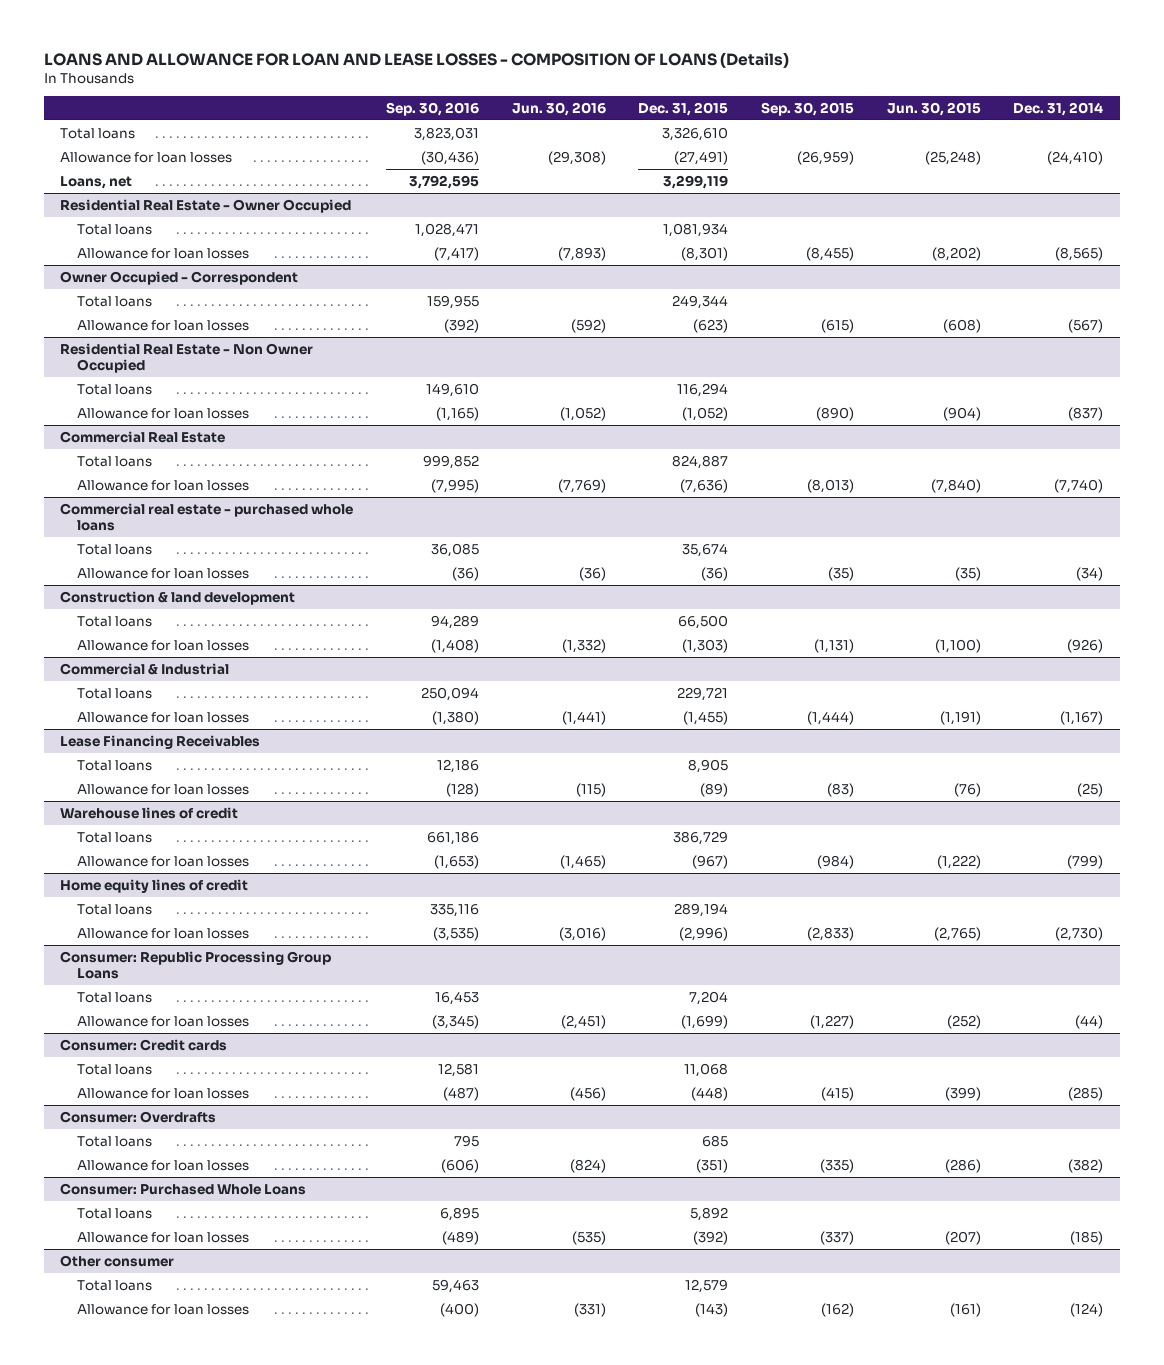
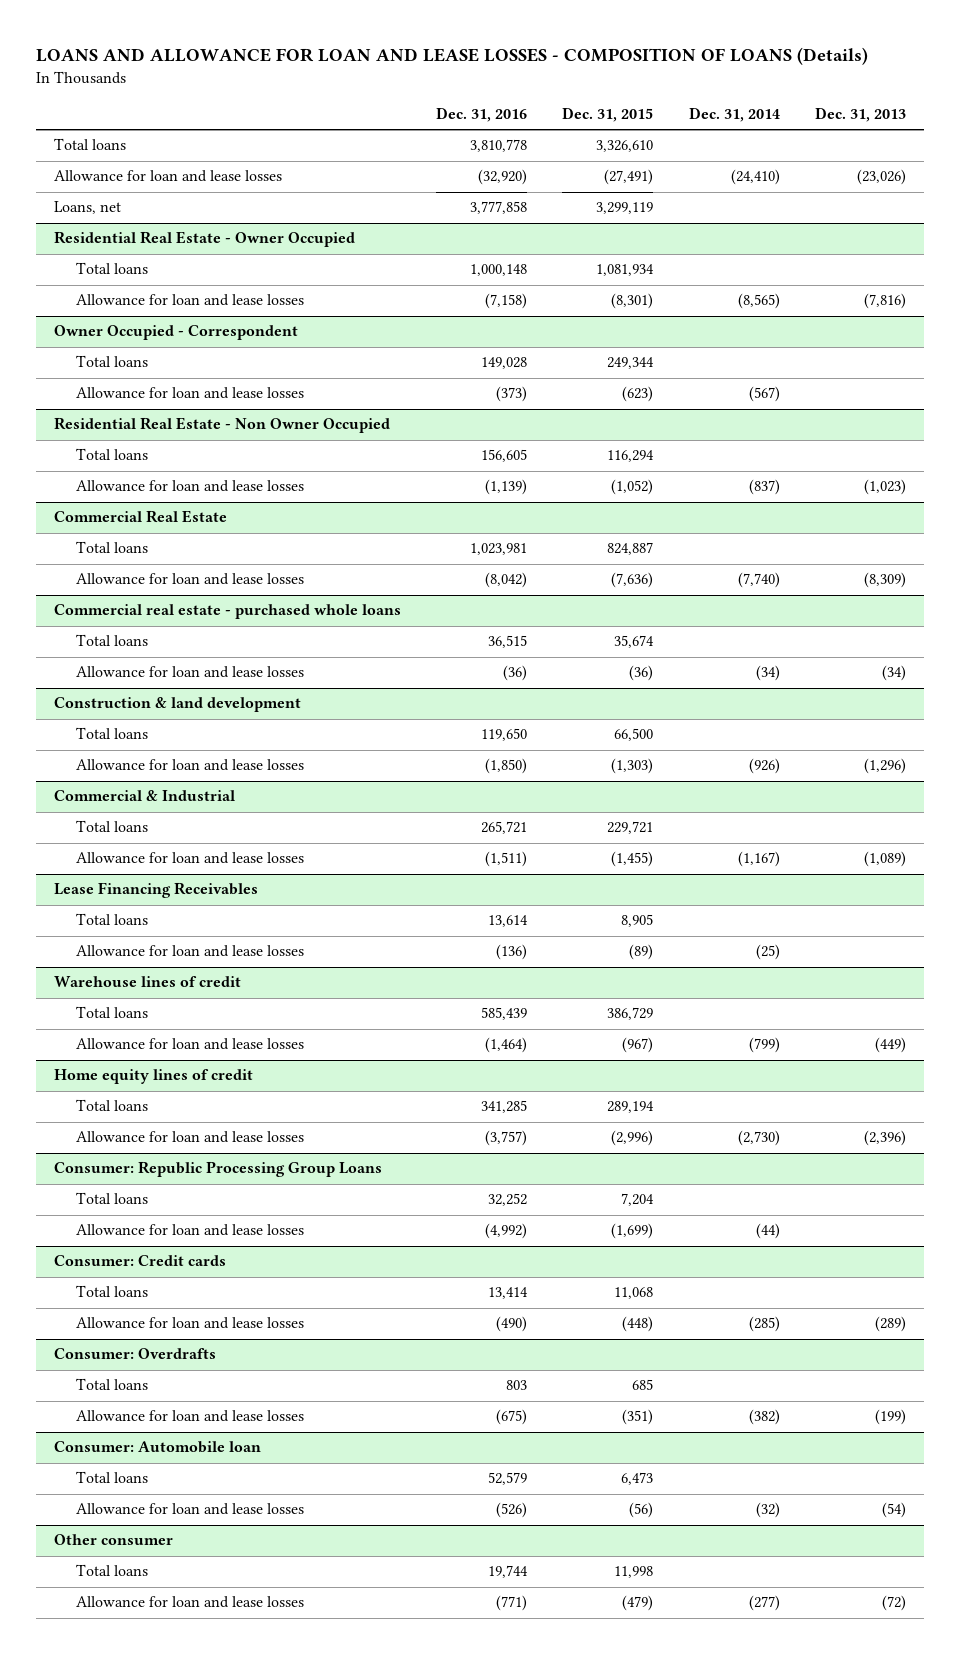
[385,101,479,116] Sep. 30, 2016 -> none
[511,101,606,116] Jun. 30, 2016 -> none
[761,101,855,116] Sep. 30, 2015 -> none
[886,101,981,116] Jun. 30, 2015 -> none
none -> [436,107,528,123] Dec. 31, 2016
none -> [815,107,907,123] Dec. 31, 2013
[60,151,233,163] Allowance for loan losses -> [53,170,282,183] Allowance for loan and lease losses
[76,247,249,259] Allowance for loan losses -> [76,294,305,307] Allowance for loan and lease losses
[76,319,249,331] Allowance for loan losses -> [76,387,305,400] Allowance for loan and lease losses
[76,407,249,419] Allowance for loan losses -> [76,480,305,493] Allowance for loan and lease losses
[76,479,249,491] Allowance for loan losses -> [76,573,305,586] Allowance for loan and lease losses
[76,567,249,579] Allowance for loan losses -> [76,666,305,679] Allowance for loan and lease losses
[76,639,249,651] Allowance for loan losses -> [76,759,305,772] Allowance for loan and lease losses
[76,711,249,723] Allowance for loan losses -> [76,852,305,865] Allowance for loan and lease losses
[76,783,249,795] Allowance for loan losses -> [76,945,305,958] Allowance for loan and lease losses
[76,855,249,867] Allowance for loan losses -> [76,1038,305,1051] Allowance for loan and lease losses
[76,927,249,939] Allowance for loan losses -> [76,1131,305,1144] Allowance for loan and lease losses
[76,1015,249,1027] Allowance for loan losses -> [76,1224,305,1237] Allowance for loan and lease losses
[76,1087,249,1099] Allowance for loan losses -> [76,1317,305,1330] Allowance for loan and lease losses
[60,1182,307,1195] Consumer: Purchased Whole Loans -> none
[76,1159,249,1171] Allowance for loan losses -> [76,1410,305,1423] Allowance for loan and lease losses
none -> [53,1441,261,1454] Consumer: Automobile loan
[690,1206,729,1221] 5,892 -> [621,1472,654,1486] 6,473
[76,1231,249,1243] Allowance for loan losses -> [76,1503,305,1516] Allowance for loan and lease losses
[693,1230,729,1245] (392) -> [629,1502,654,1519] (56)
[1070,1230,1104,1245] (185) -> [755,1502,780,1519] (32)
[685,1278,729,1293] 12,579 -> [614,1566,654,1579] 11,998
[76,1303,249,1315] Allowance for loan losses -> [76,1596,305,1609] Allowance for loan and lease losses
[695,1302,729,1317] (143) -> [622,1595,654,1612] (479)
[1070,1302,1104,1317] (124) -> [748,1595,780,1612] (277)

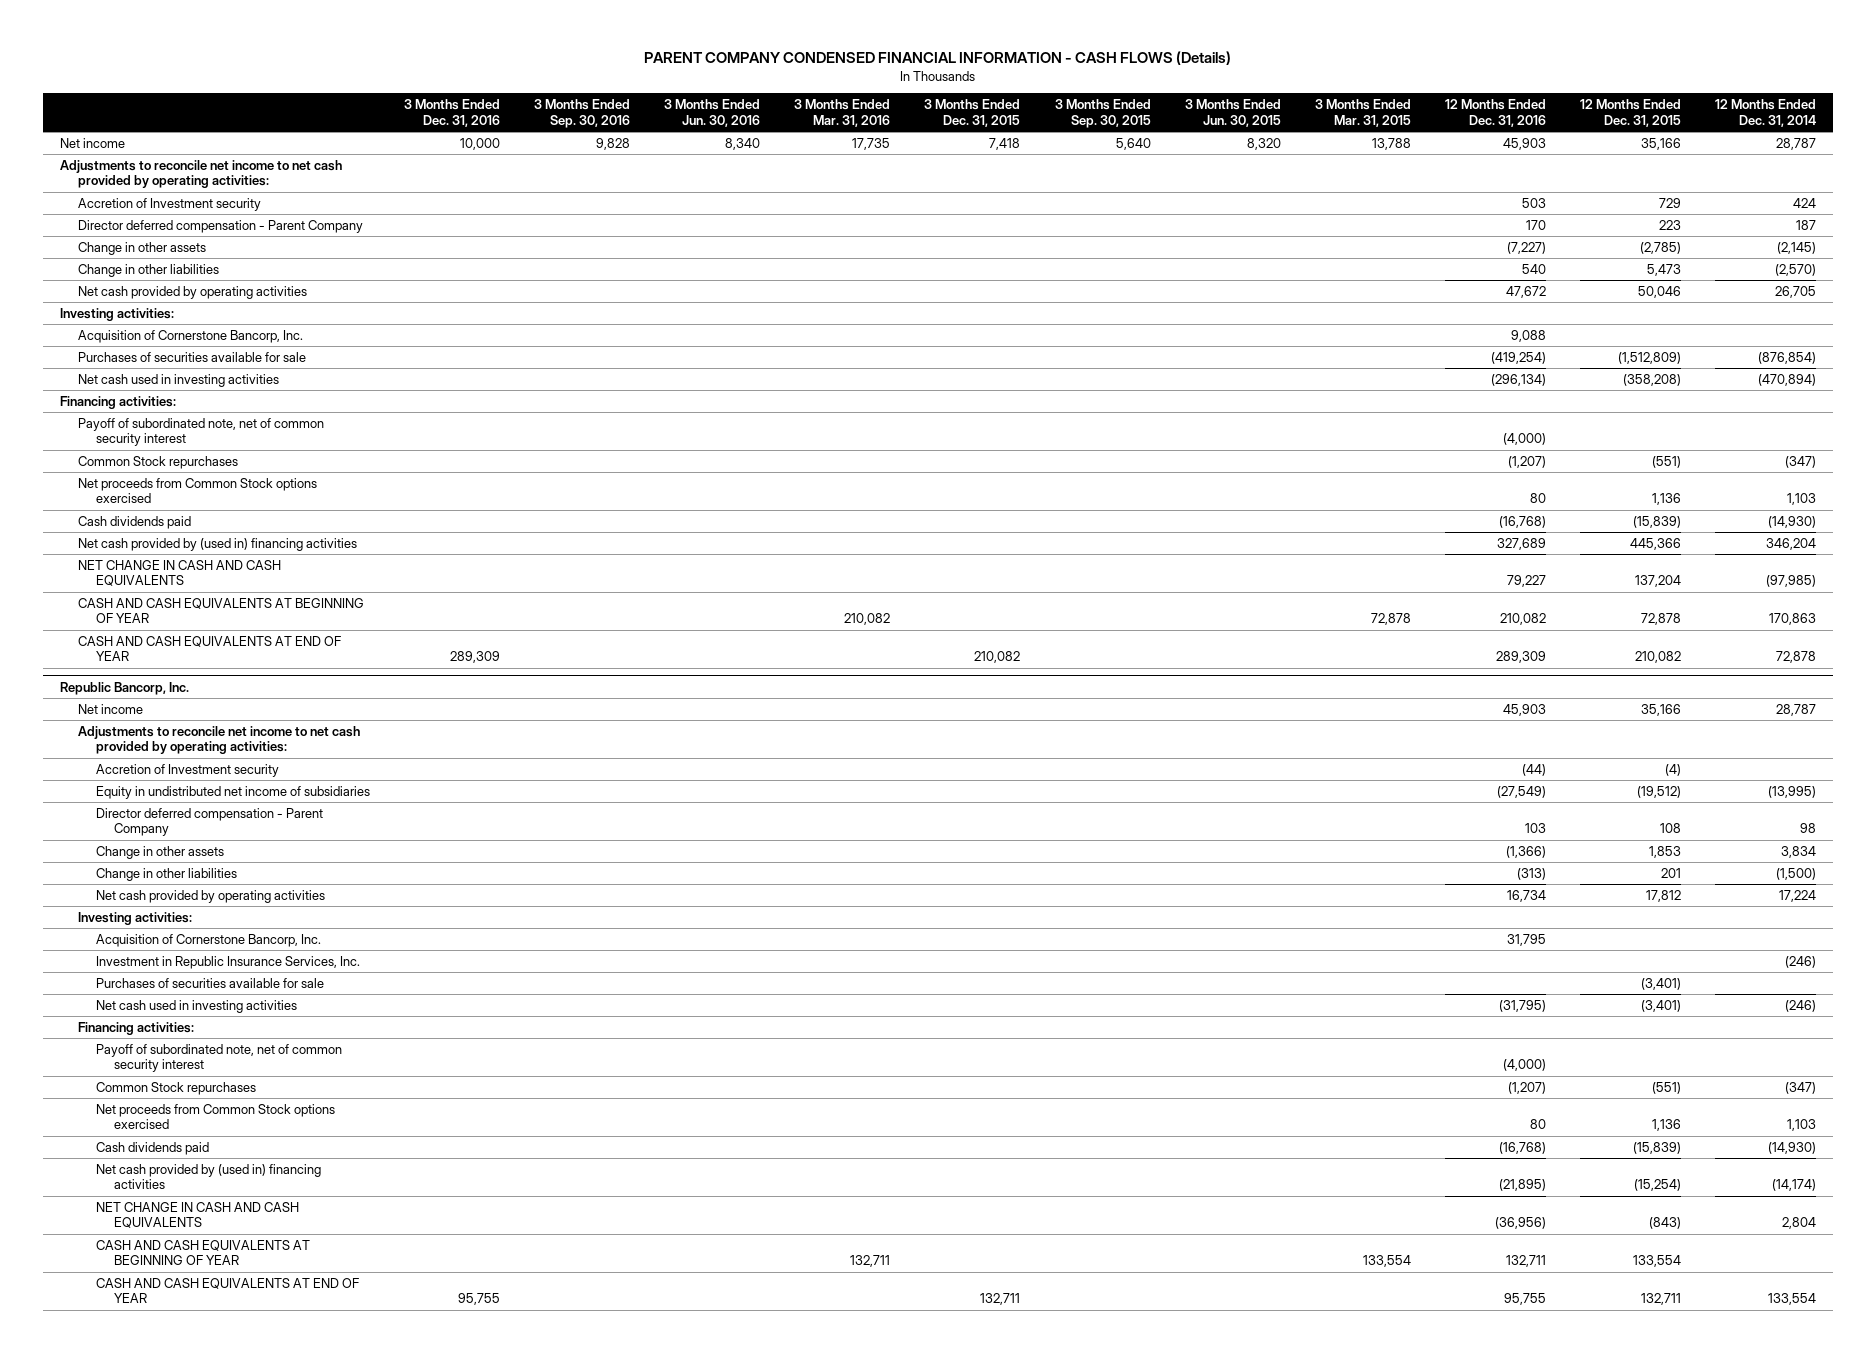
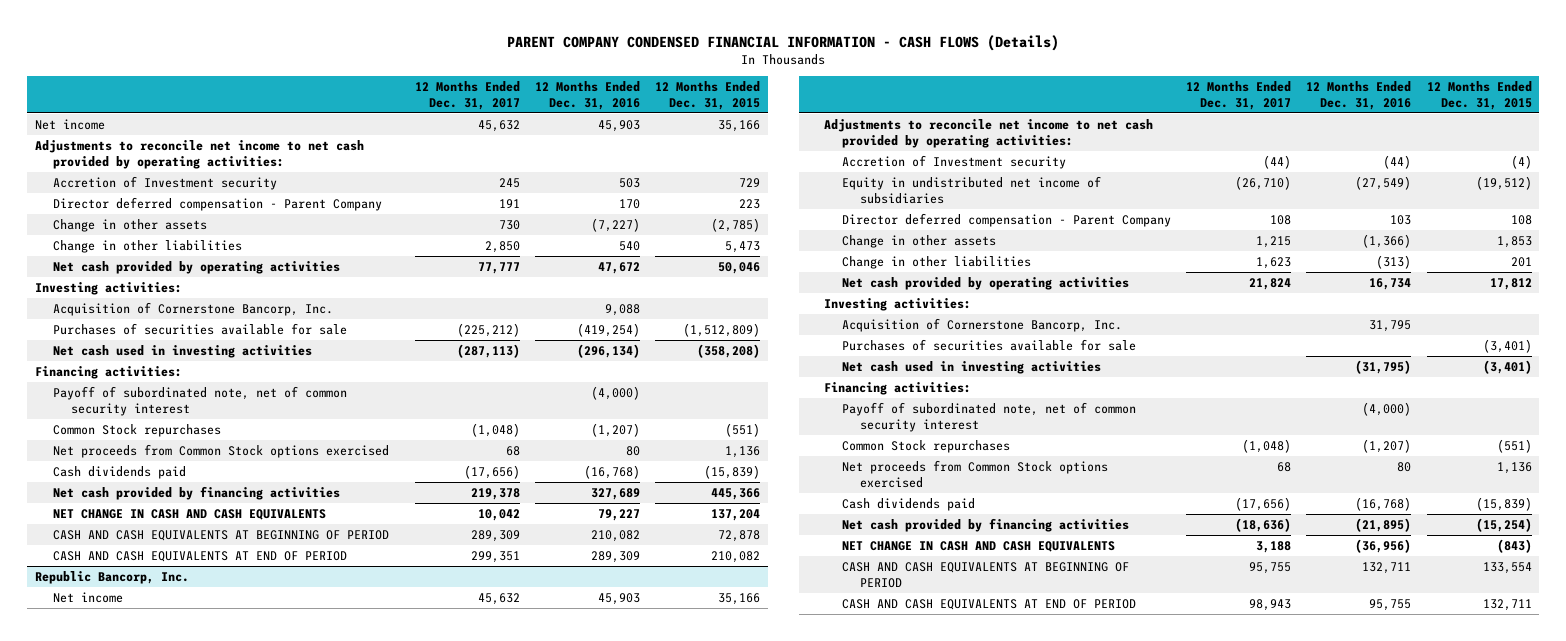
[403,99,500,127] 3 Months Ended Dec. 31, 2016 -> none
[534,99,631,128] 3 Months Ended Sep. 30, 2016 -> none
[664,99,761,127] 3 Months Ended Jun. 30, 2016 -> none
[794,99,891,127] 3 Months Ended Mar. 31, 2016 -> none
[924,99,1021,127] 3 Months Ended Dec. 31, 2015 -> none
[1054,99,1151,128] 3 Months Ended Sep. 30, 2015 -> none
[1184,99,1281,127] 3 Months Ended Jun. 30, 2015 -> none
[1314,99,1411,127] 3 Months Ended Mar. 31, 2015 -> none
[1715,99,1817,127] 12 Months Ended Dec. 31, 2014 -> none
none -> [414,81,520,110] 12 Months Ended Dec. 31, 2017
[77,537,357,551] Net cash provided by (used in) financing activities -> [52,485,340,500] Net cash provided by financing activities
[77,597,364,624] CASH AND CASH EQUIVALENTS AT BEGINNING OF YEAR -> [52,529,389,541] CASH AND CASH EQUIVALENTS AT BEGINNING OF PERIOD
[77,635,341,662] CASH AND CASH EQUIVALENTS AT END OF YEAR -> [52,550,347,562] CASH AND CASH EQUIVALENTS AT END OF PERIOD
[95,955,360,969] Investment in Republic Insurance Services, Inc. -> none
[95,1163,321,1190] Net cash provided by (used in) financing activities -> [842,517,1130,532] Net cash provided by financing activities
[95,1239,310,1266] CASH AND CASH EQUIVALENTS AT BEGINNING OF YEAR -> [842,561,1130,588] CASH AND CASH EQUIVALENTS AT BEGINNING OF PERIOD
[95,1277,359,1304] CASH AND CASH EQUIVALENTS AT END OF YEAR -> [842,598,1137,610] CASH AND CASH EQUIVALENTS AT END OF PERIOD

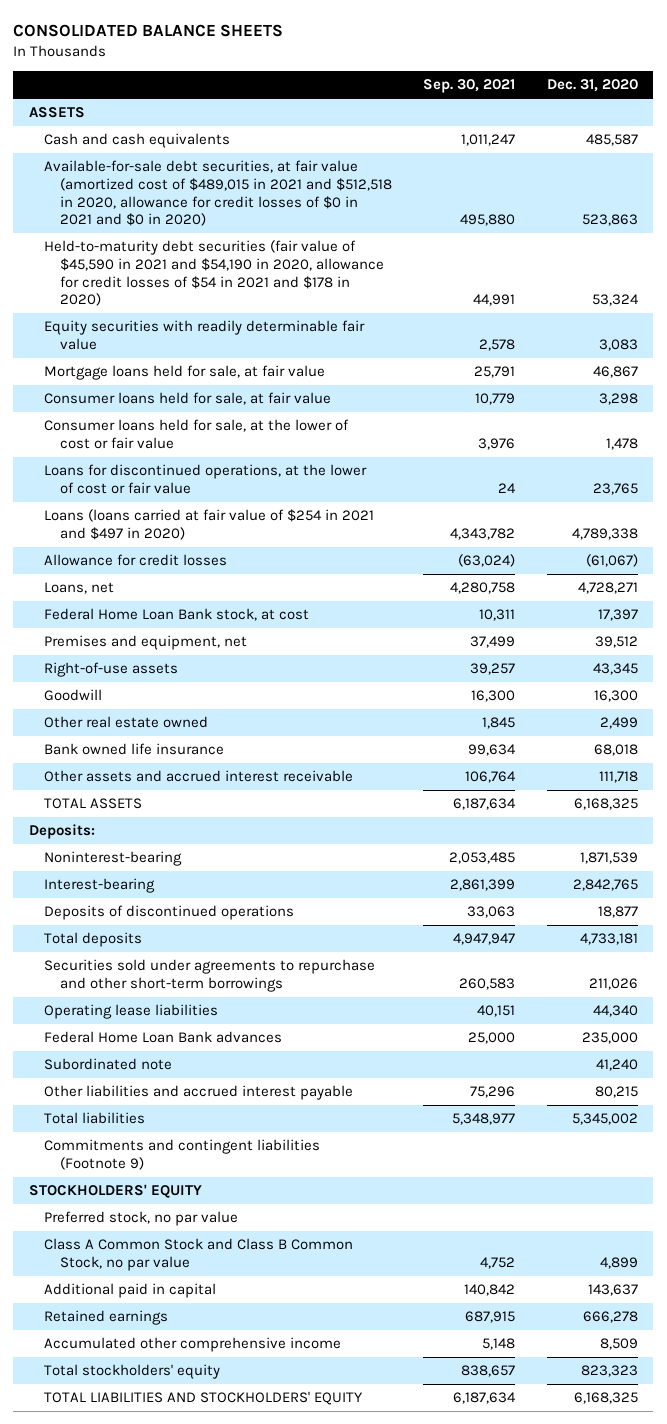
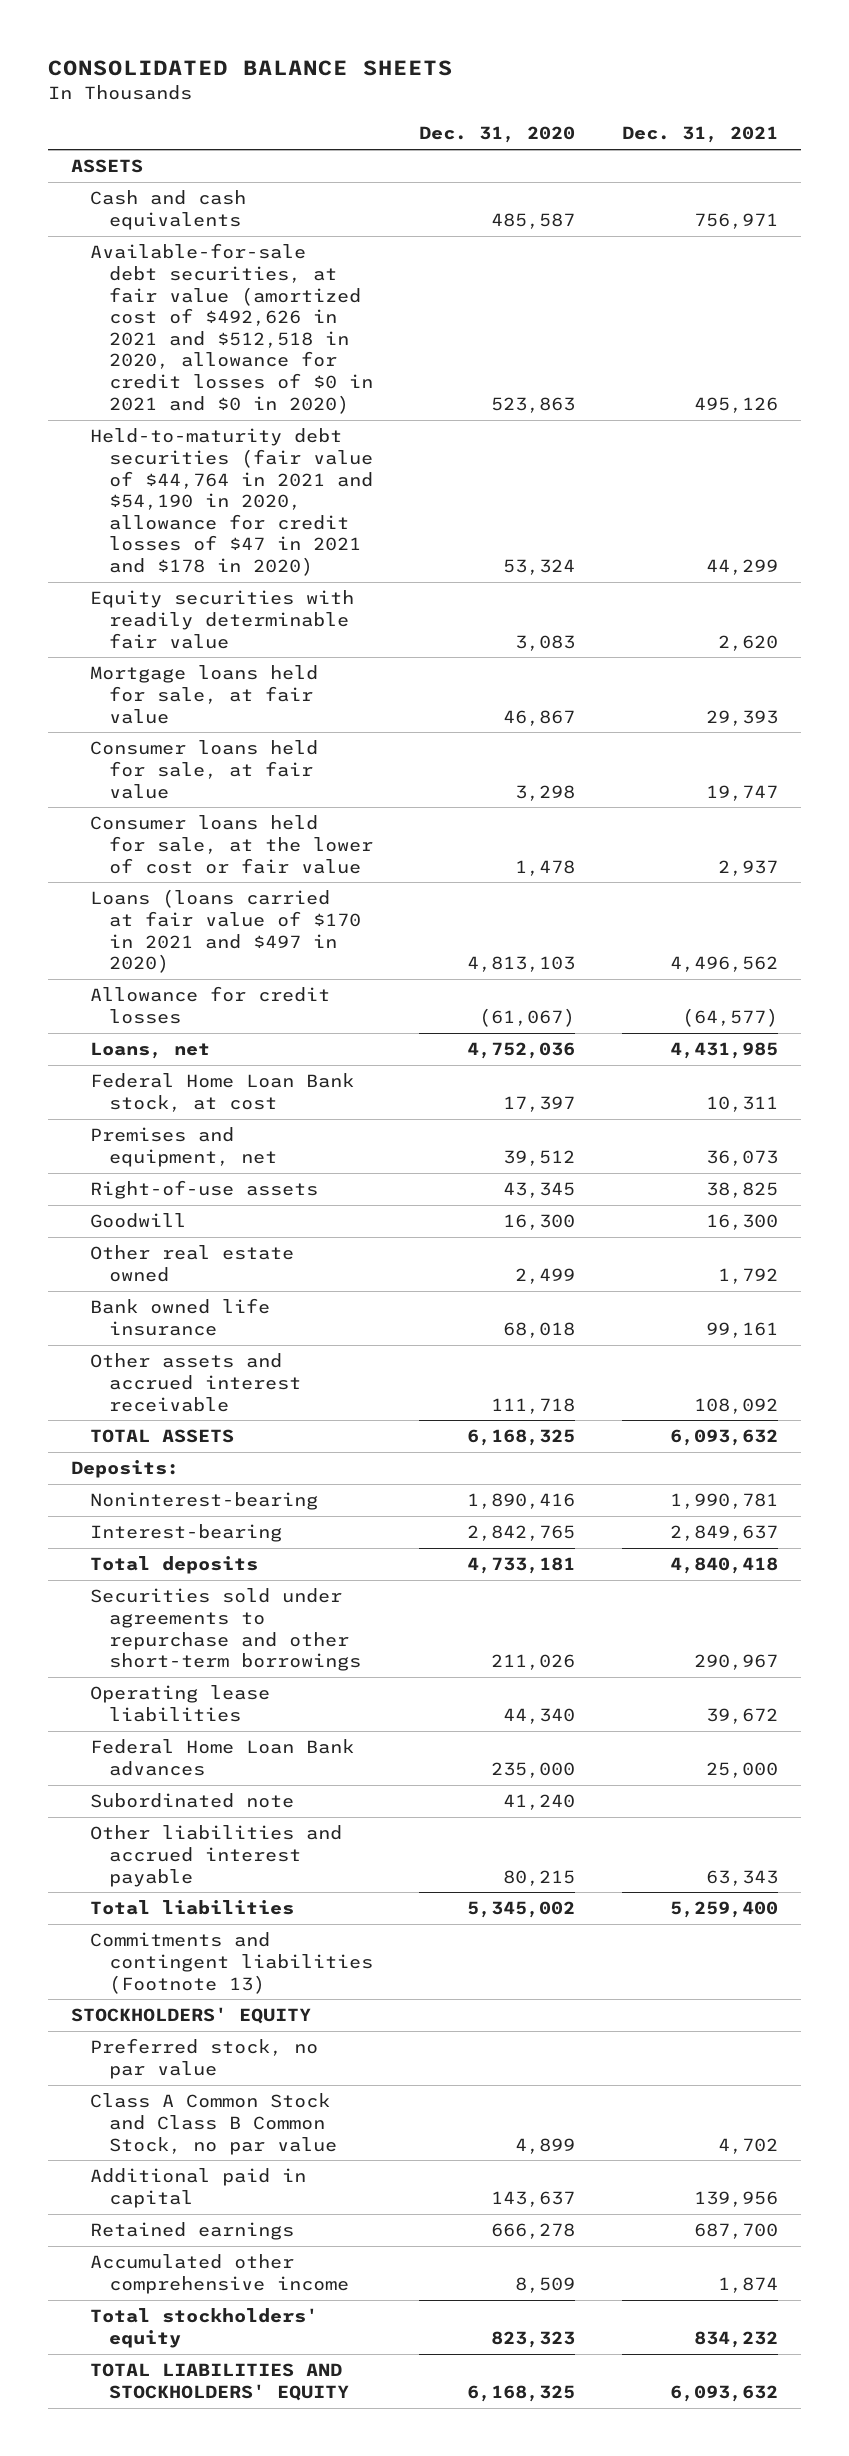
[423,79,516,94] Sep. 30, 2021 -> none
none -> [621,126,778,144] Dec. 31, 2021
[44,160,392,227] Available-for-sale debt securities, at fair value (amortized cost of $489,015 in 2021 and $512,518 in 2020, allowance for credit losses of $0 in 2021 and $0 in 2020) -> [89,243,373,414] Available-for-sale debt securities, at fair value (amortized cost of $492,626 in 2021 and $512,518 in 2020, allowance for credit losses of $0 in 2021 and $0 in 2020)
[44,240,384,307] Held-to-maturity debt securities (fair value of $45,590 in 2021 and $54,190 in 2020, allowance for credit losses of $54 in 2021 and $178 in 2020) -> [89,428,373,576] Held-to-maturity debt securities (fair value of $44,764 in 2021 and $54,190 in 2020, allowance for credit losses of $47 in 2021 and $178 in 2020)
[44,464,368,494] Loans for discontinued operations, at the lower of cost or fair value -> none
[44,509,375,540] Loans (loans carried at fair value of $254 in 2021 and $497 in 2020) -> [89,889,361,974] Loans (loans carried at fair value of $170 in 2021 and $497 in 2020)
[571,527,638,540] 4,789,338 -> [467,956,576,973] 4,813,103
[577,582,638,595] 4,728,271 -> [467,1042,576,1060] 4,752,036
[579,852,638,865] 1,871,539 -> [467,1493,576,1510] 1,890,416
[44,905,295,921] Deposits of discontinued operations -> none
[44,1139,321,1170] Commitments and contingent liabilities (Footnote 9) -> [89,1932,373,1994] Commitments and contingent liabilities (Footnote 13)

